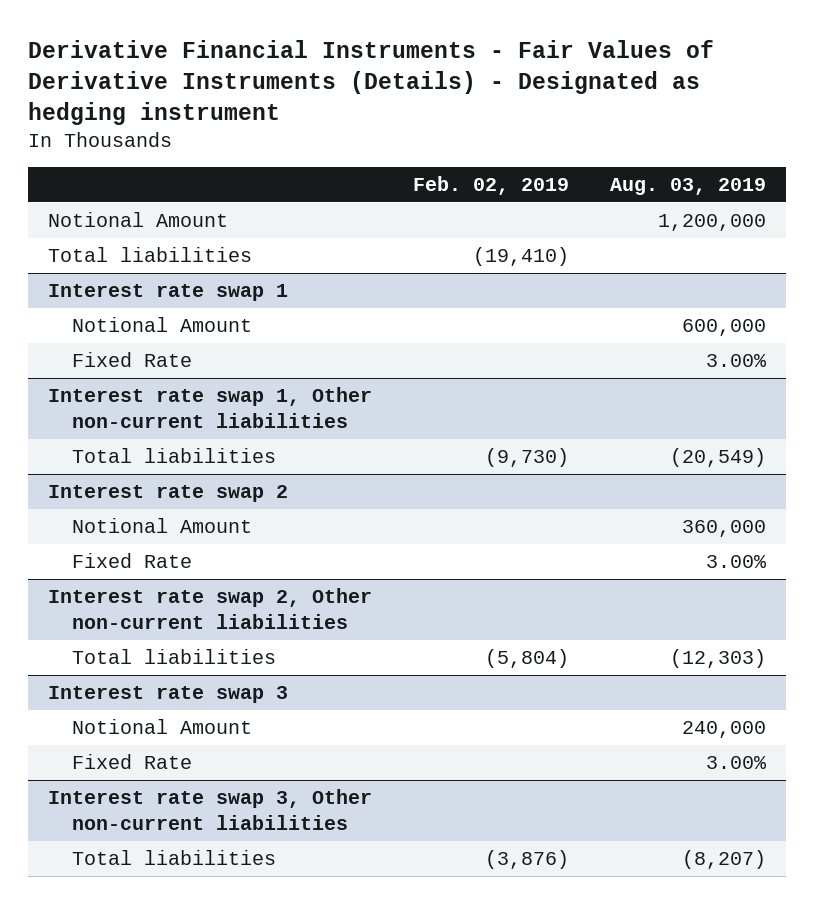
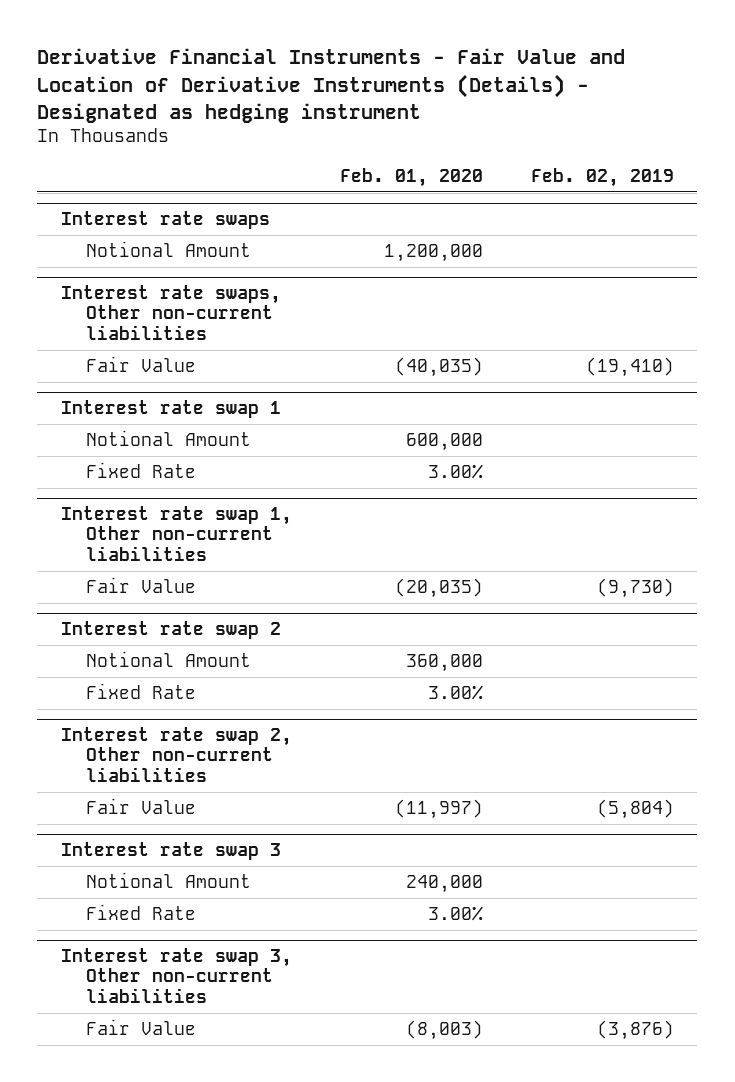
[27,40,714,126] Derivative Financial Instruments - Fair Values of Derivative Instruments (Details) - Designated as hedging instrument -> [37,48,626,123] Derivative Financial Instruments - Fair Value and Location of Derivative Instruments (Details) - Designated as hedging instrument
[609,177,766,195] Aug. 03, 2019 -> none
none -> [339,168,483,188] Feb. 01, 2020
[48,212,229,228] Notional Amount -> none
[48,247,253,263] Total liabilities -> none
none -> [61,211,271,230] Interest rate swaps
none -> [85,241,251,258] Notional Amount
none -> [61,285,282,340] Interest rate swaps, Other non-current liabilities
none -> [85,356,196,373] Fair Value
[72,448,277,464] Total liabilities -> [85,577,196,594] Fair Value
[72,649,277,665] Total liabilities -> [85,798,196,815] Fair Value
[72,850,277,866] Total liabilities -> [85,1019,196,1036] Fair Value

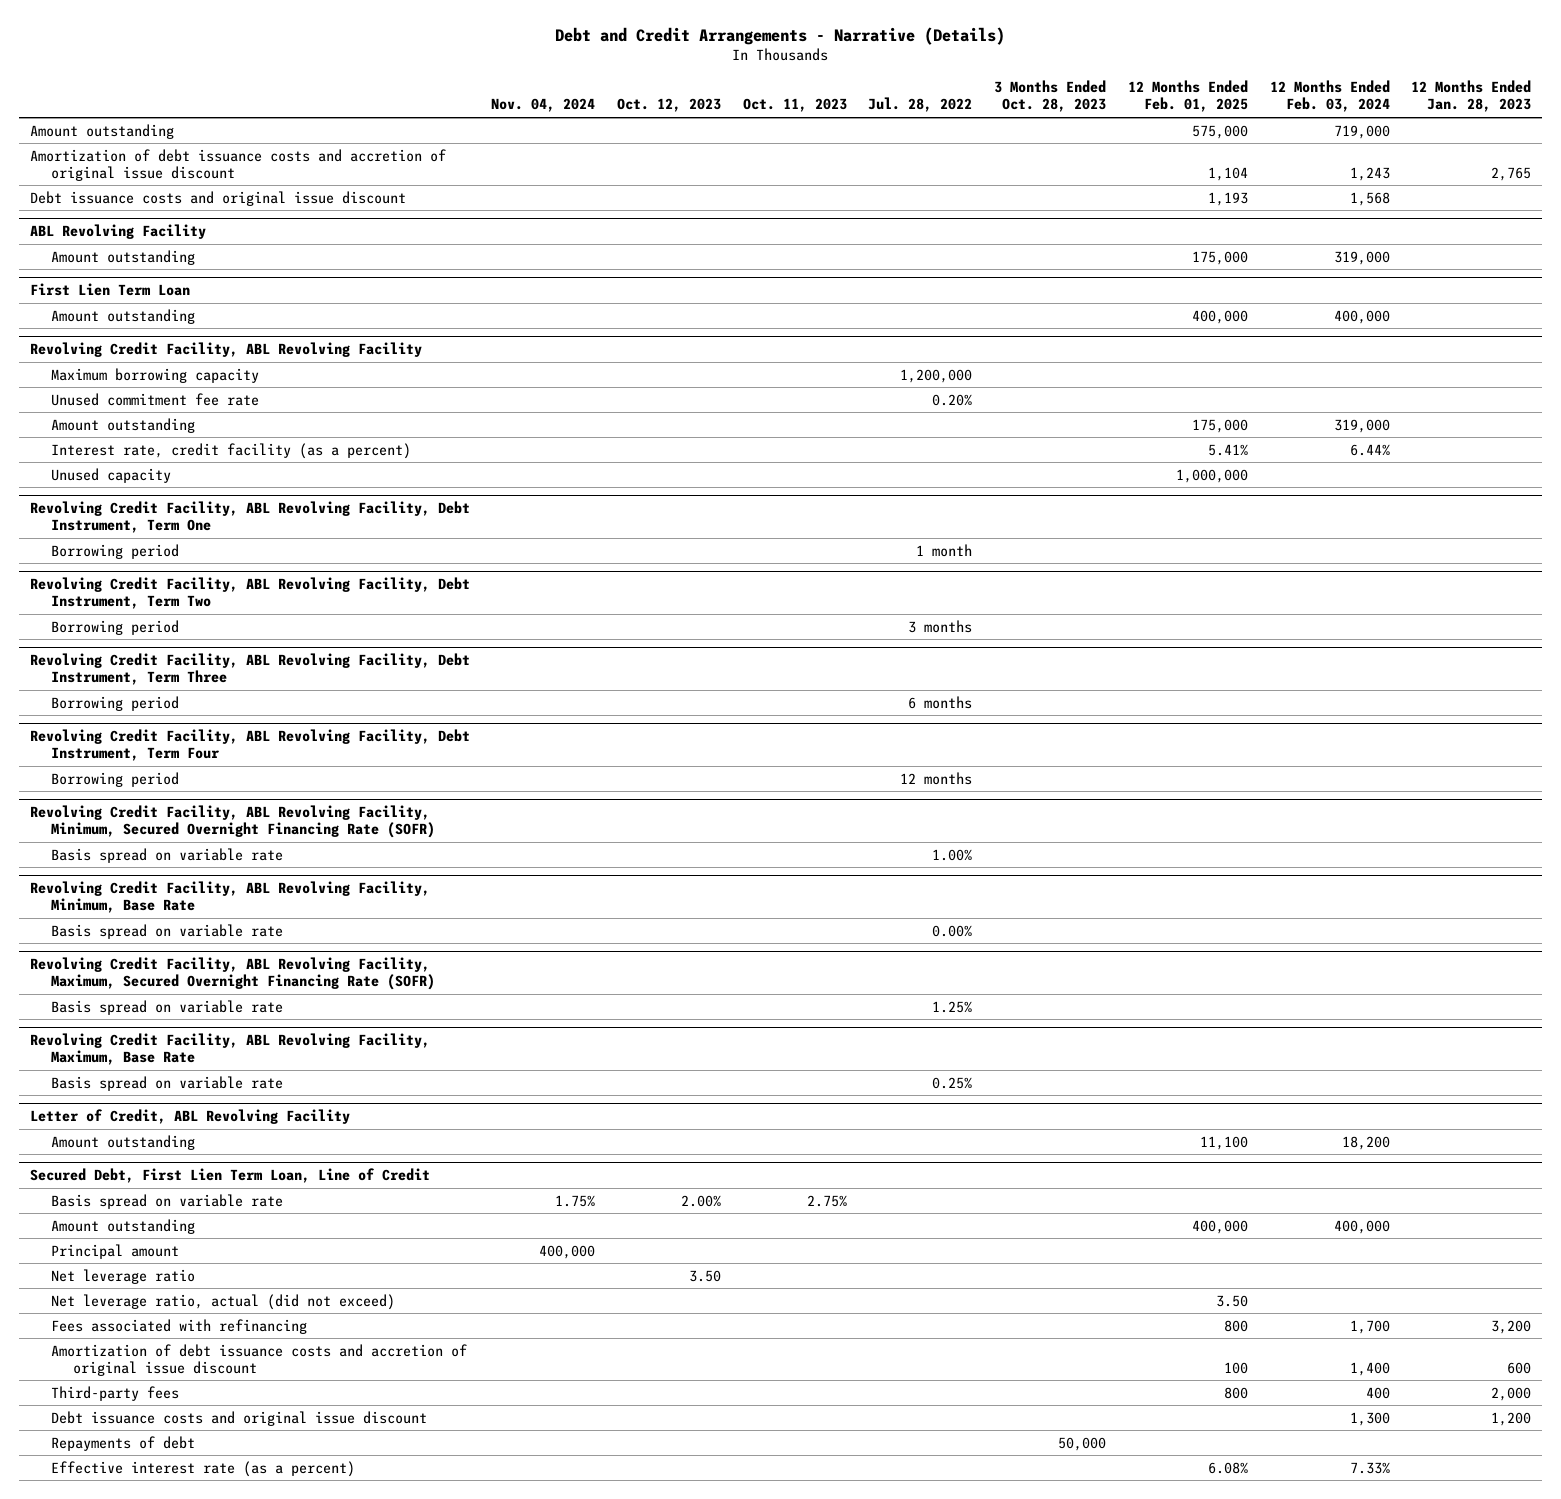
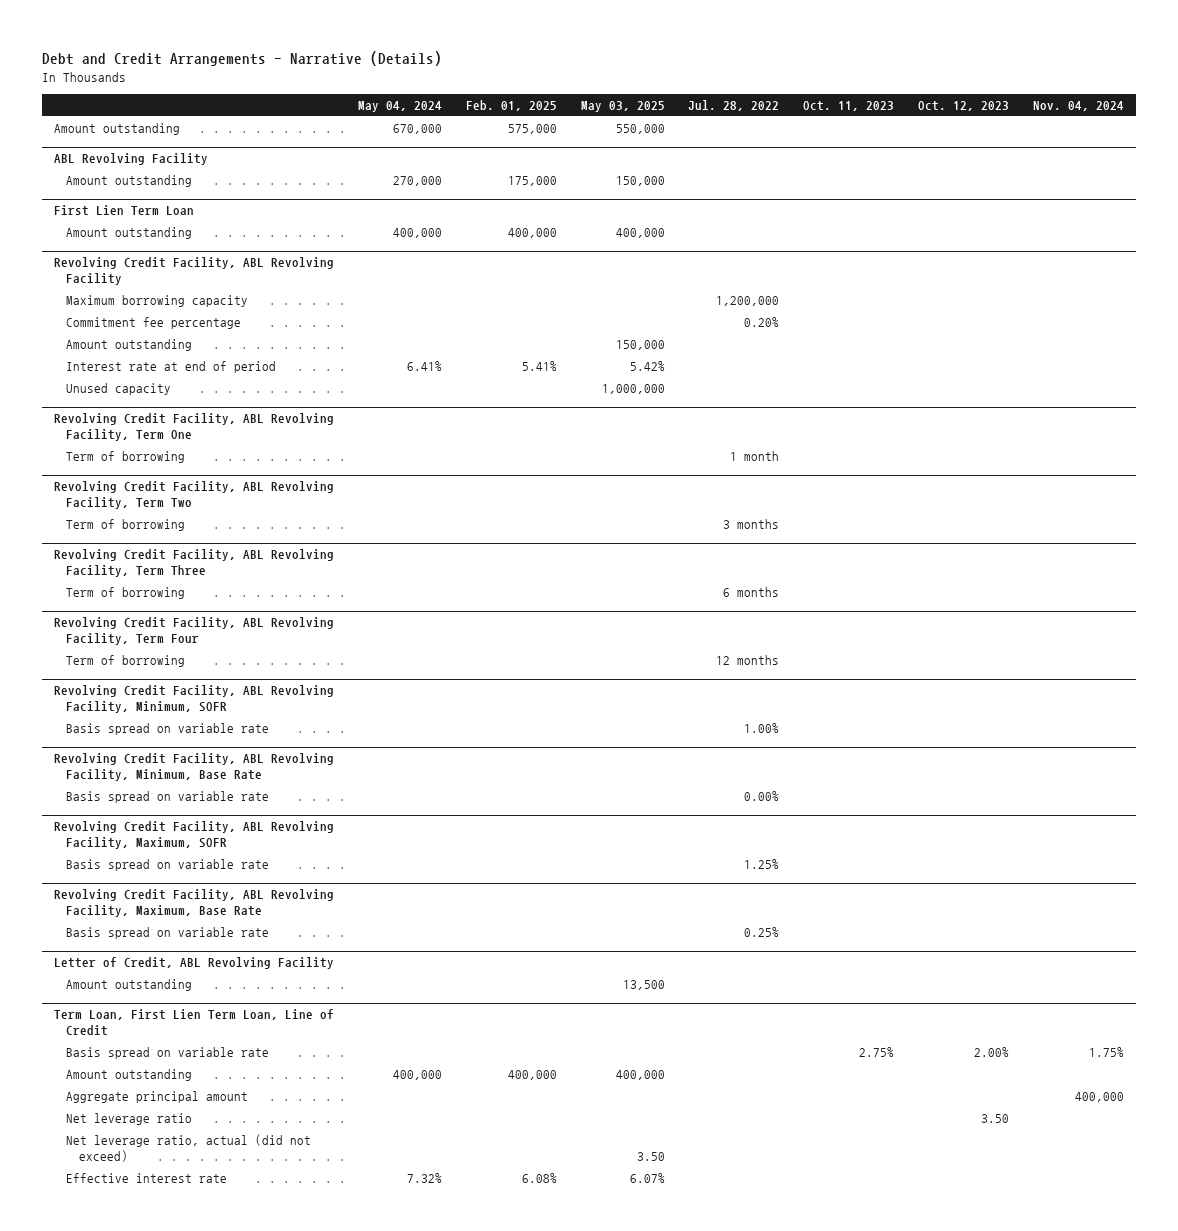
[994,80,1107,113] 3 Months Ended Oct. 28, 2023 -> none
[1127,80,1248,113] 12 Months Ended Feb. 01, 2025 -> none
[1269,80,1390,113] 12 Months Ended Feb. 03, 2024 -> none
[1411,80,1532,113] 12 Months Ended Jan. 28, 2023 -> none
none -> [357,101,442,113] May 04, 2024
none -> [465,100,557,112] Feb. 01, 2025
none -> [580,101,665,113] May 03, 2025
[29,148,446,181] Amortization of debt issuance costs and accretion of original issue discount -> none
[29,190,406,206] Debt issuance costs and original issue discount -> none
[51,392,260,406] Unused commitment fee rate -> [66,317,242,330] Commitment fee percentage
[51,442,412,459] Interest rate, credit facility (as a percent) -> [66,361,277,374] Interest rate at end of period
[29,501,470,534] Revolving Credit Facility, ABL Revolving Facility, Debt Instrument, Term One -> [53,413,334,442] Revolving Credit Facility, ABL Revolving Facility, Term One
[51,543,180,559] Borrowing period -> [66,451,186,464] Term of borrowing
[29,577,470,610] Revolving Credit Facility, ABL Revolving Facility, Debt Instrument, Term Two -> [53,481,334,510] Revolving Credit Facility, ABL Revolving Facility, Term Two
[51,619,180,635] Borrowing period -> [66,519,186,532] Term of borrowing
[29,653,470,686] Revolving Credit Facility, ABL Revolving Facility, Debt Instrument, Term Three -> [53,549,334,578] Revolving Credit Facility, ABL Revolving Facility, Term Three
[51,695,180,711] Borrowing period -> [66,587,186,600] Term of borrowing
[29,729,470,762] Revolving Credit Facility, ABL Revolving Facility, Debt Instrument, Term Four -> [53,617,334,646] Revolving Credit Facility, ABL Revolving Facility, Term Four
[51,771,180,787] Borrowing period -> [66,655,186,668] Term of borrowing
[29,805,436,839] Revolving Credit Facility, ABL Revolving Facility, Minimum, Secured Overnight Financing Rate (SOFR) -> [53,685,334,714] Revolving Credit Facility, ABL Revolving Facility, Minimum, SOFR
[29,957,436,991] Revolving Credit Facility, ABL Revolving Facility, Maximum, Secured Overnight Financing Rate (SOFR) -> [53,821,334,850] Revolving Credit Facility, ABL Revolving Facility, Maximum, SOFR
[29,1168,430,1184] Secured Debt, First Lien Term Loan, Line of Credit -> [53,1009,334,1037] Term Loan, First Lien Term Loan, Line of Credit
[51,1243,180,1259] Principal amount -> [66,1091,249,1104] Aggregate principal amount
[51,1318,308,1334] Fees associated with refinancing -> none
[51,1343,468,1376] Amortization of debt issuance costs and accretion of original issue discount -> none
[51,1385,180,1401] Third-party fees -> none
[51,1410,428,1426] Debt issuance costs and original issue discount -> none
[51,1435,196,1451] Repayments of debt -> none
[51,1460,356,1477] Effective interest rate (as a percent) -> [66,1173,228,1184] Effective interest rate

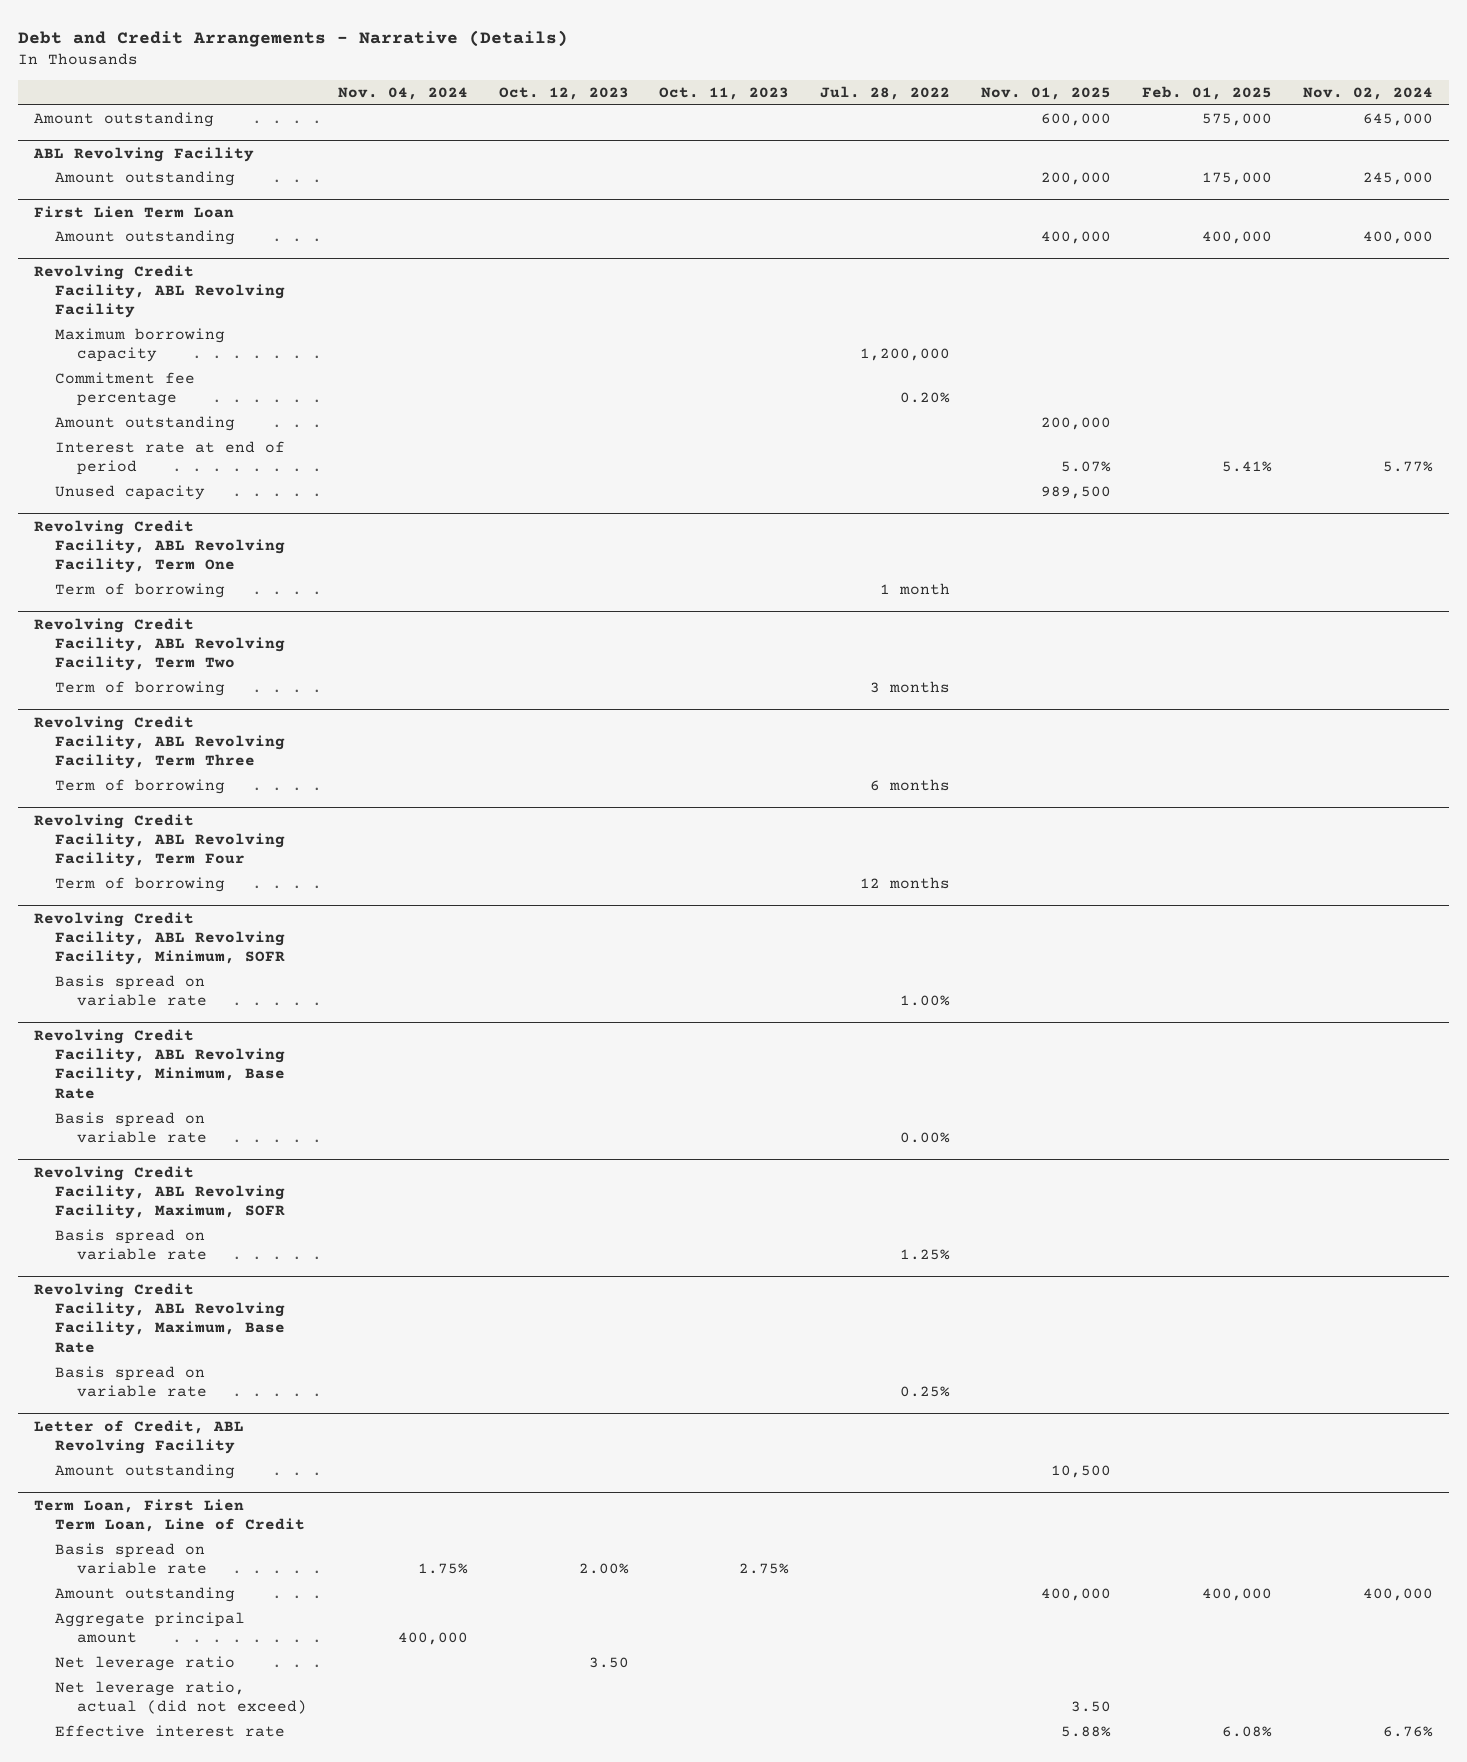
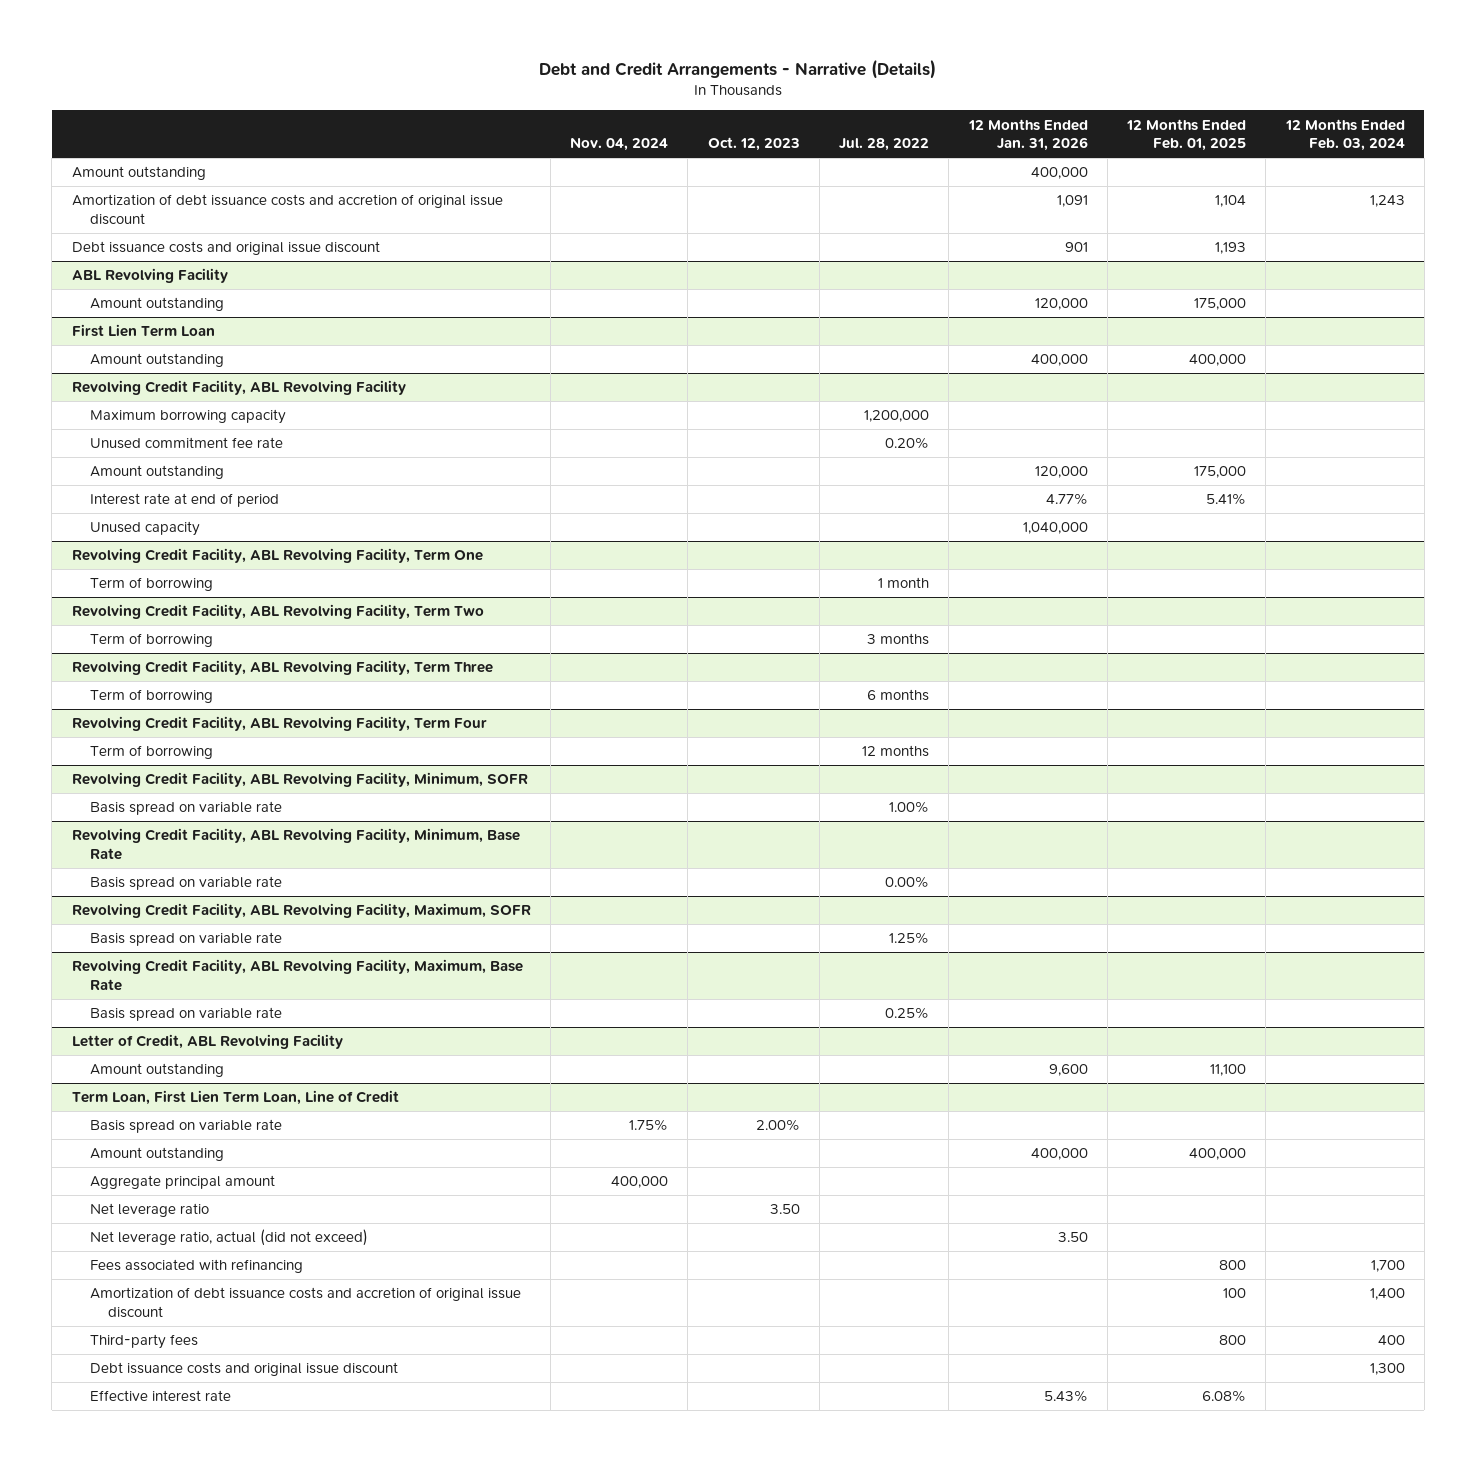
[659,86,790,100] Oct. 11, 2023 -> none
[981,86,1112,100] Nov. 01, 2025 -> none
[1142,85,1273,100] Feb. 01, 2025 -> none
[1303,86,1434,100] Nov. 02, 2024 -> none
none -> [967,118,1088,152] 12 Months Ended Jan. 31, 2026
none -> [1126,118,1247,152] 12 Months Ended Feb. 01, 2025
none -> [1284,118,1405,152] 12 Months Ended Feb. 03, 2024
none -> [71,194,503,225] Amortization of debt issuance costs and accretion of original issue discount
none -> [71,241,380,256] Debt issuance costs and original issue discount
[55,371,196,407] Commitment fee percentage -> [89,437,283,450] Unused commitment fee rate
none -> [89,1259,303,1274] Fees associated with refinancing
none -> [89,1287,521,1318] Amortization of debt issuance costs and accretion of original issue discount
none -> [89,1334,198,1350] Third-party fees
none -> [89,1362,398,1377] Debt issuance costs and original issue discount

